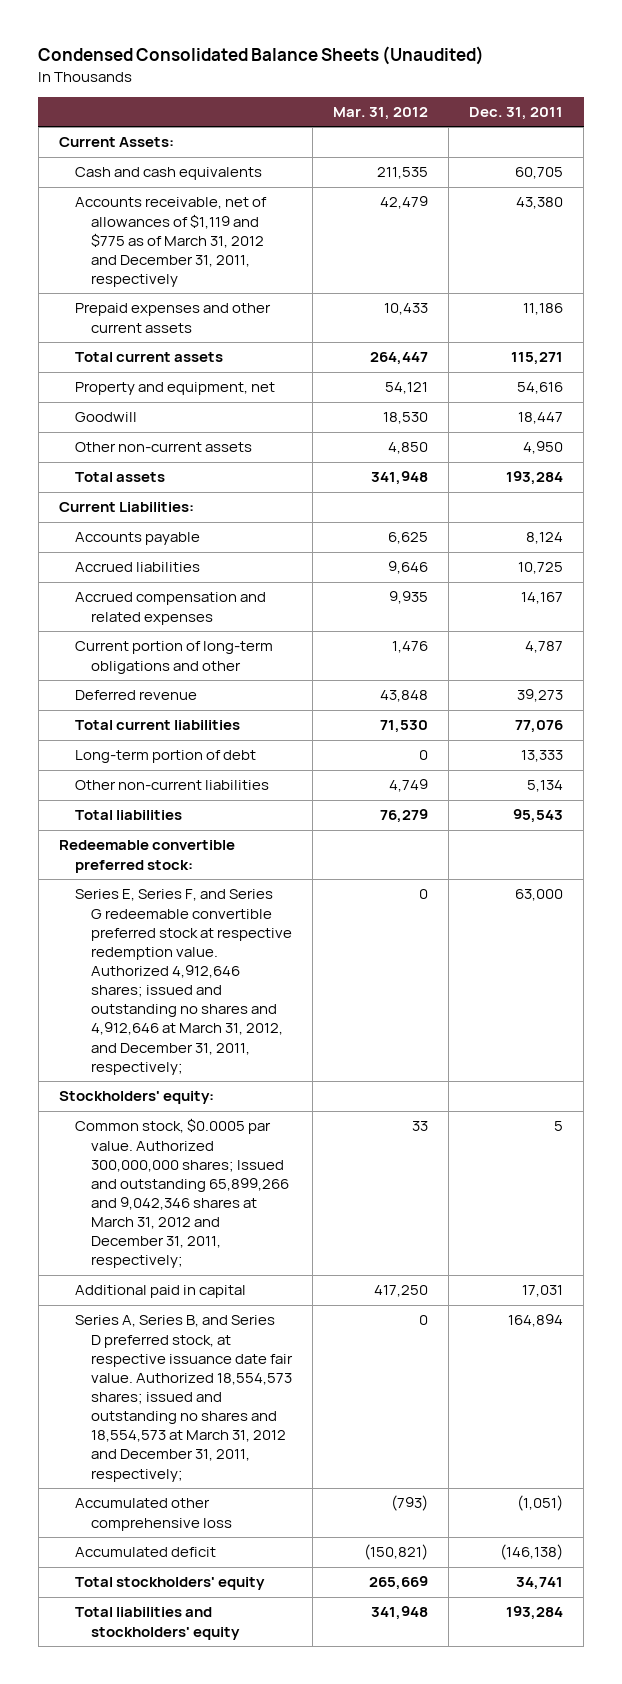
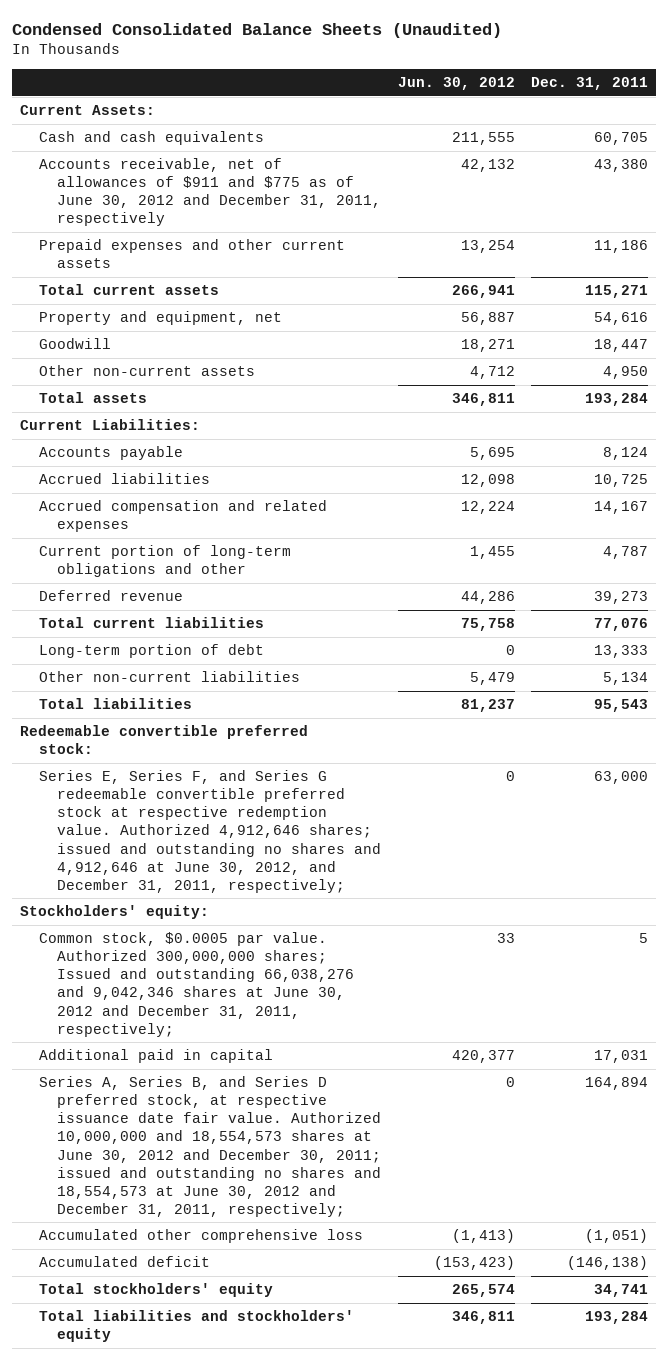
[332,106,428,120] Mar. 31, 2012 -> none
none -> [397,77,515,91] Jun. 30, 2012
[74,197,267,287] Accounts receivable, net of allowances of $1,119 and $775 as of March 31, 2012 and December 31, 2011, respectively -> [38,158,382,227] Accounts receivable, net of allowances of $911 and $775 as of June 30, 2012 and December 31, 2011, respectively
[74,889,292,1075] Series E, Series F, and Series G redeemable convertible preferred stock at respective redemption value. Authorized 4,912,646 shares; issued and outstanding no shares and 4,912,646 at March 31, 2012, and December 31, 2011, respectively; -> [38,770,382,893] Series E, Series F, and Series G redeemable convertible preferred stock at respective redemption value. Authorized 4,912,646 shares; issued and outstanding no shares and 4,912,646 at June 30, 2012, and December 31, 2011, respectively;
[74,1118,289,1269] Common stock, $0.0005 par value. Authorized 300,000,000 shares; Issued and outstanding 65,899,266 and 9,042,346 shares at March 31, 2012 and December 31, 2011, respectively; -> [38,932,355,1037] Common stock, $0.0005 par value. Authorized 300,000,000 shares; Issued and outstanding 66,038,276 and 9,042,346 shares at June 30, 2012 and December 31, 2011, respectively;
[74,1315,293,1482] Series A, Series B, and Series D preferred stock, at respective issuance date fair value. Authorized 18,554,573 shares; issued and outstanding no shares and 18,554,573 at March 31, 2012 and December 31, 2011, respectively; -> [38,1076,382,1217] Series A, Series B, and Series D preferred stock, at respective issuance date fair value. Authorized 10,000,000 and 18,554,573 shares at June 30, 2012 and December 30, 2011; issued and outstanding no shares and 18,554,573 at June 30, 2012 and December 31, 2011, respectively;

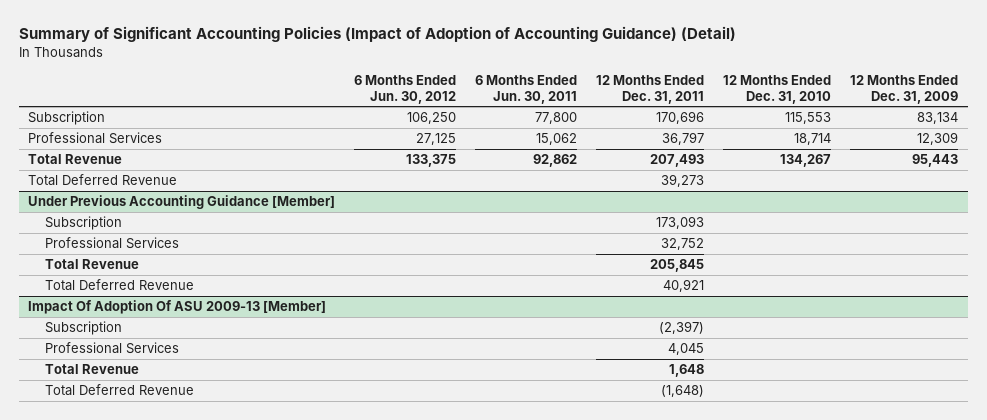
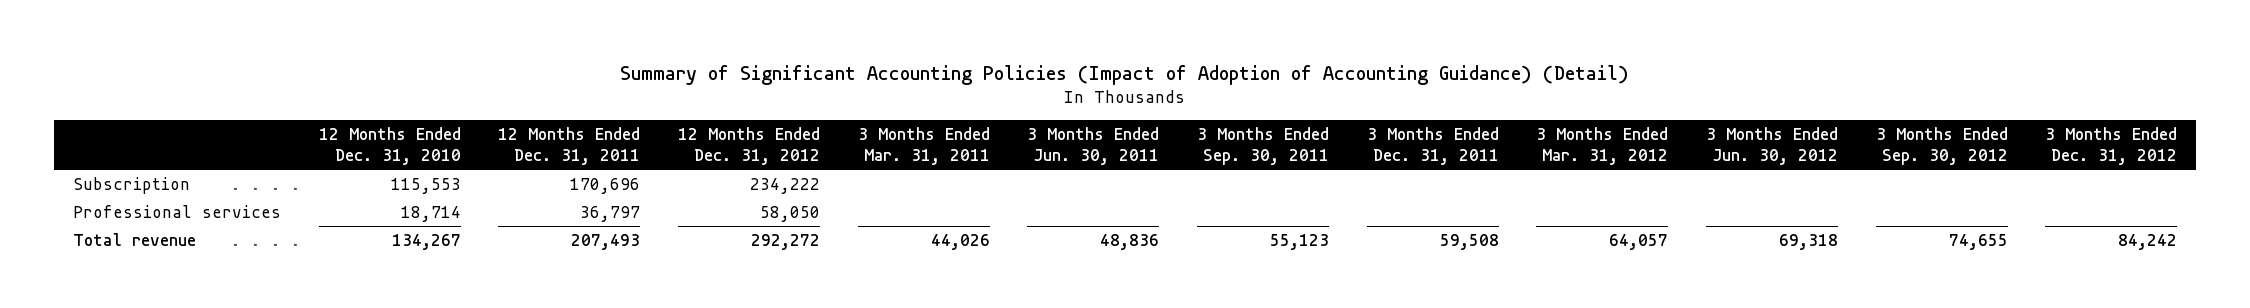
[354,75,457,104] 6 Months Ended Jun. 30, 2012 -> none
[475,75,578,104] 6 Months Ended Jun. 30, 2011 -> none
[850,75,959,104] 12 Months Ended Dec. 31, 2009 -> none
none -> [677,126,820,165] 12 Months Ended Dec. 31, 2012
none -> [857,126,990,165] 3 Months Ended Mar. 31, 2011
none -> [1027,126,1160,165] 3 Months Ended Jun. 30, 2011
none -> [1196,126,1329,165] 3 Months Ended Sep. 30, 2011
none -> [1366,126,1499,165] 3 Months Ended Dec. 31, 2011
none -> [1536,126,1669,165] 3 Months Ended Mar. 31, 2012
none -> [1706,126,1839,165] 3 Months Ended Jun. 30, 2012
none -> [1875,126,2008,165] 3 Months Ended Sep. 30, 2012
none -> [2045,126,2178,165] 3 Months Ended Dec. 31, 2012
[28,174,178,187] Total Deferred Revenue -> none
[28,195,336,210] Under Previous Accounting Guidance [Member] -> none
[45,216,123,231] Subscription -> none
[45,237,180,250] Professional Services -> none
[45,259,140,270] Total Revenue -> none
[45,279,195,292] Total Deferred Revenue -> none
[28,300,327,315] Impact Of Adoption Of ASU 2009-13 [Member] -> none
[45,321,123,336] Subscription -> none
[45,342,180,355] Professional Services -> none
[45,364,140,375] Total Revenue -> none
[45,384,195,397] Total Deferred Revenue -> none
[28,132,163,145] Professional Services -> [72,204,281,218] Professional services
[28,154,123,165] Total Revenue -> [72,232,196,246] Total revenue

